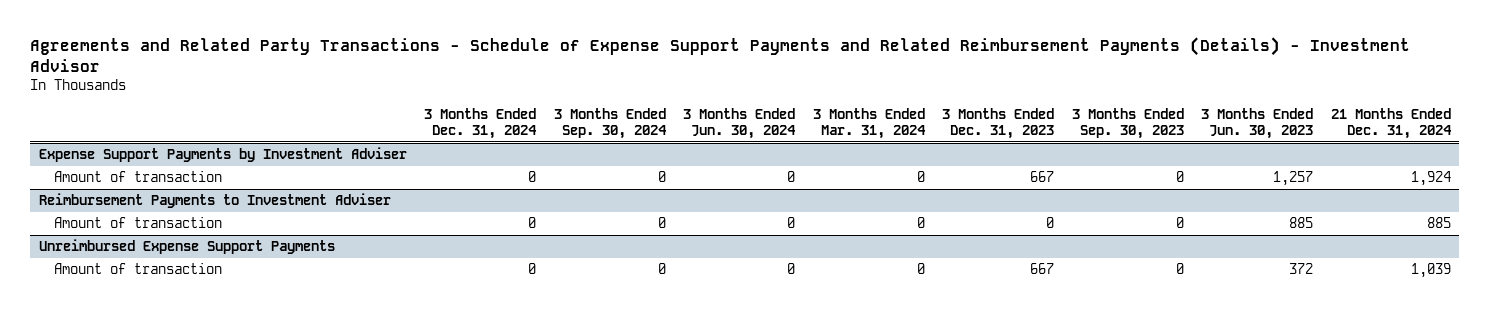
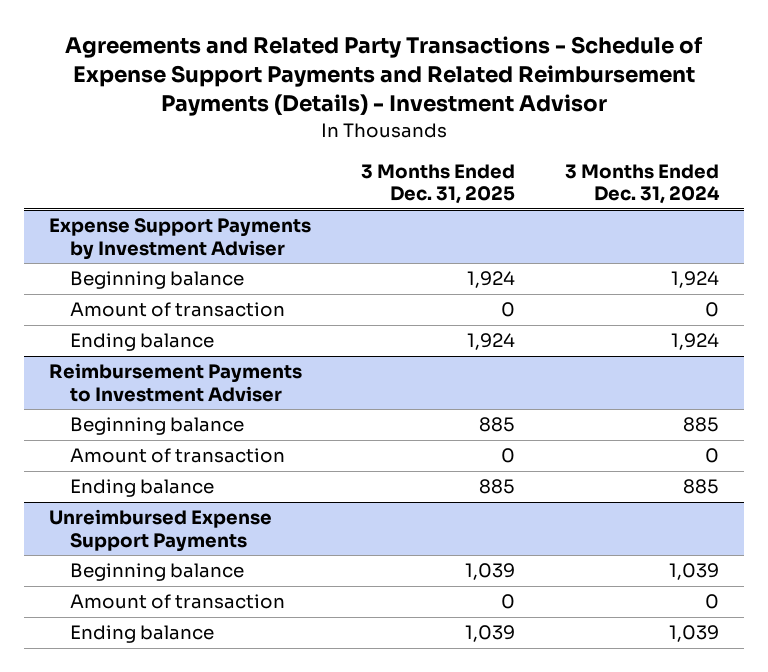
[553,108,667,139] 3 Months Ended Sep. 30, 2024 -> none
[683,108,797,139] 3 Months Ended Jun. 30, 2024 -> none
[812,108,926,139] 3 Months Ended Mar. 31, 2024 -> none
[942,108,1055,139] 3 Months Ended Dec. 31, 2023 -> none
[1071,108,1184,139] 3 Months Ended Sep. 30, 2023 -> none
[1201,108,1314,139] 3 Months Ended Jun. 30, 2023 -> none
[1330,108,1452,139] 21 Months Ended Dec. 31, 2024 -> none
none -> [361,163,516,204] 3 Months Ended Dec. 31, 2025
none -> [70,271,245,290] Beginning balance
none -> [70,333,215,352] Ending balance
none -> [70,417,245,436] Beginning balance
none -> [70,479,215,498] Ending balance
none -> [70,563,245,582] Beginning balance
none -> [70,625,215,644] Ending balance

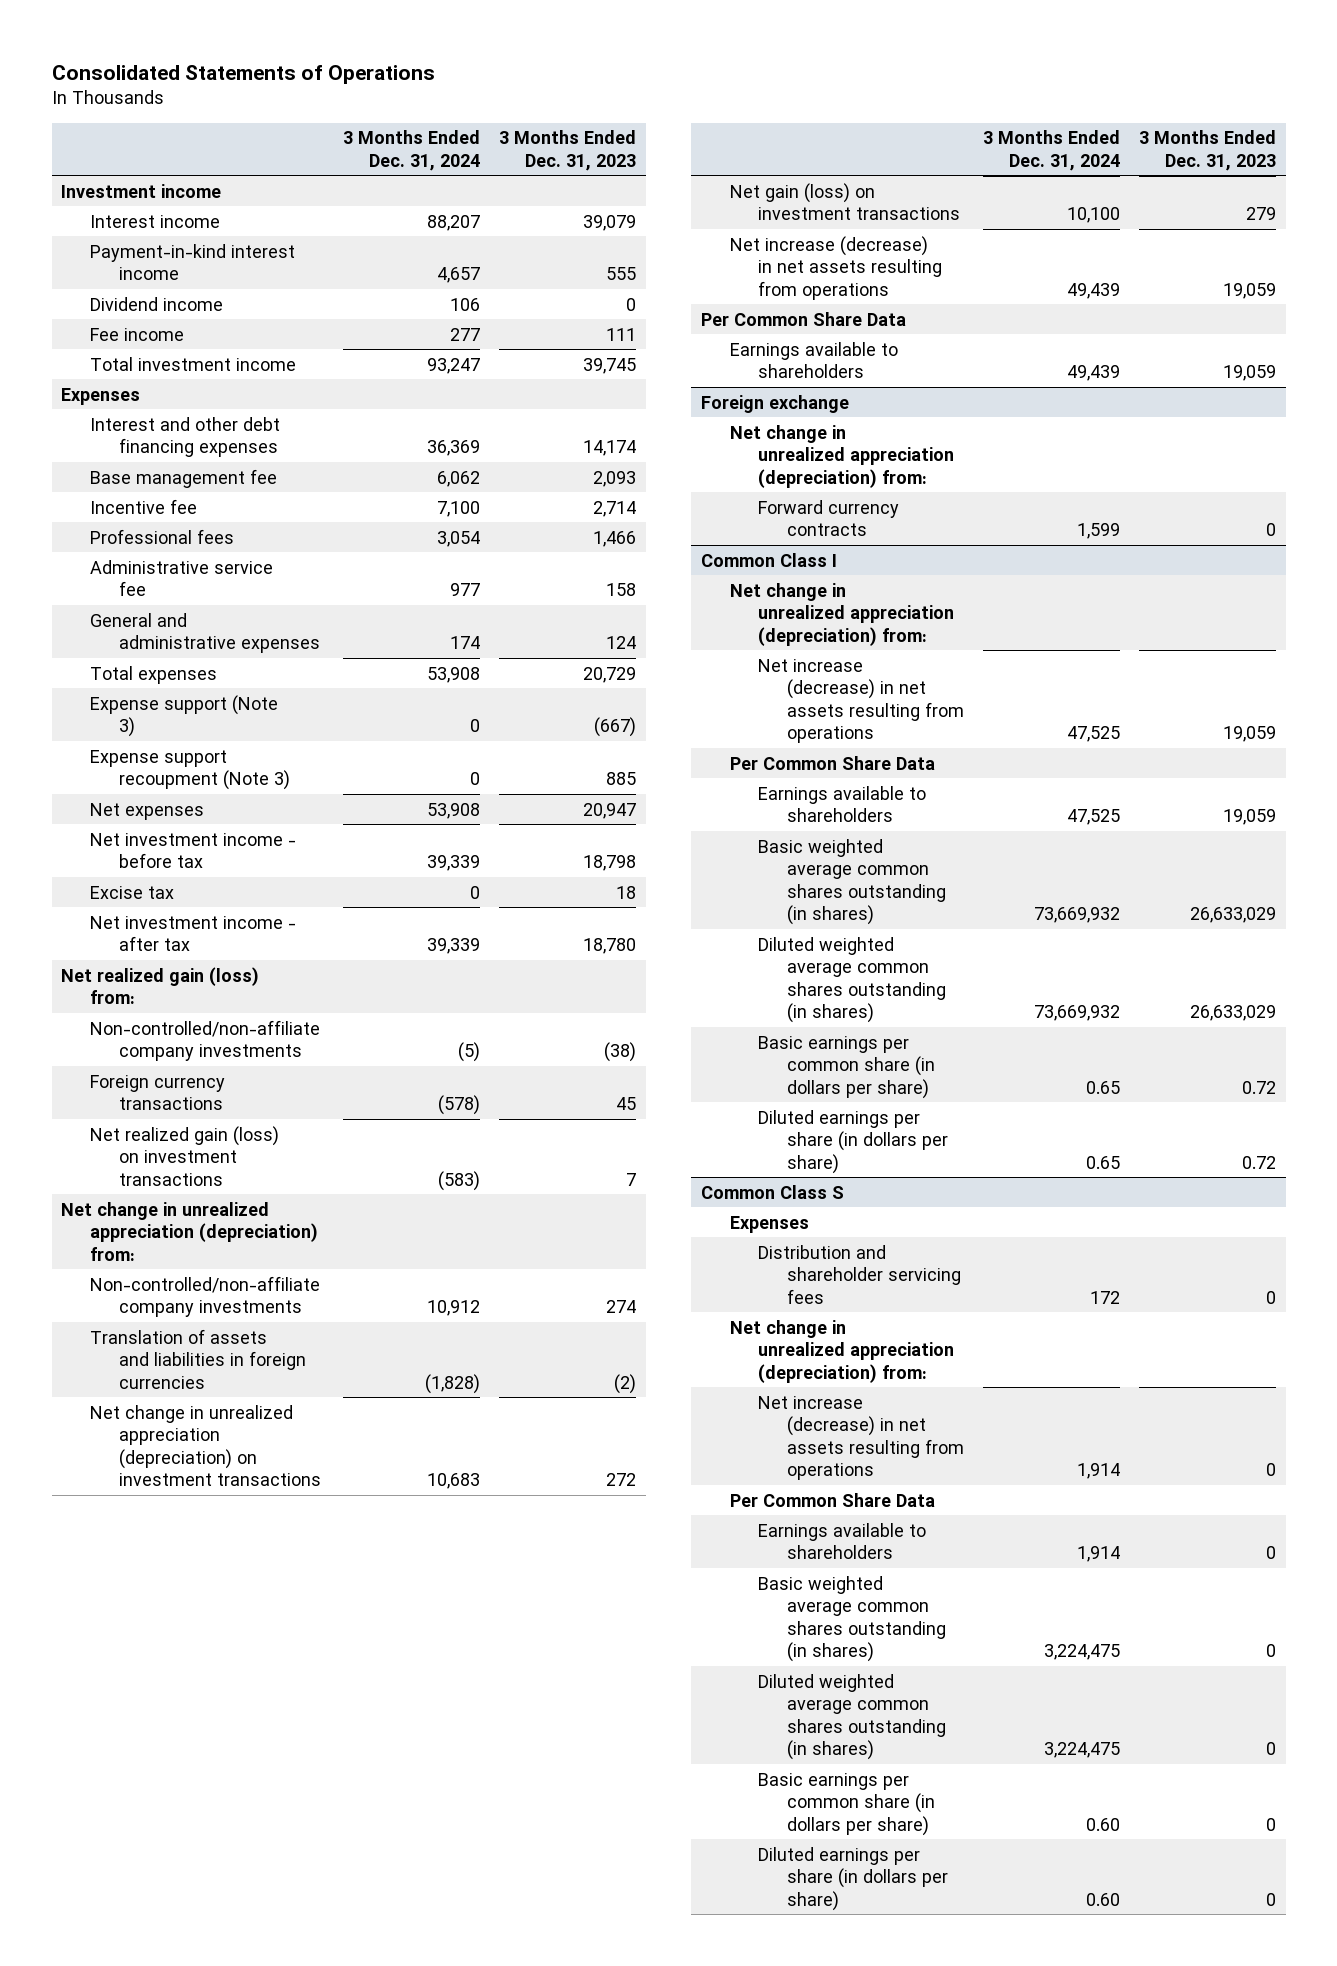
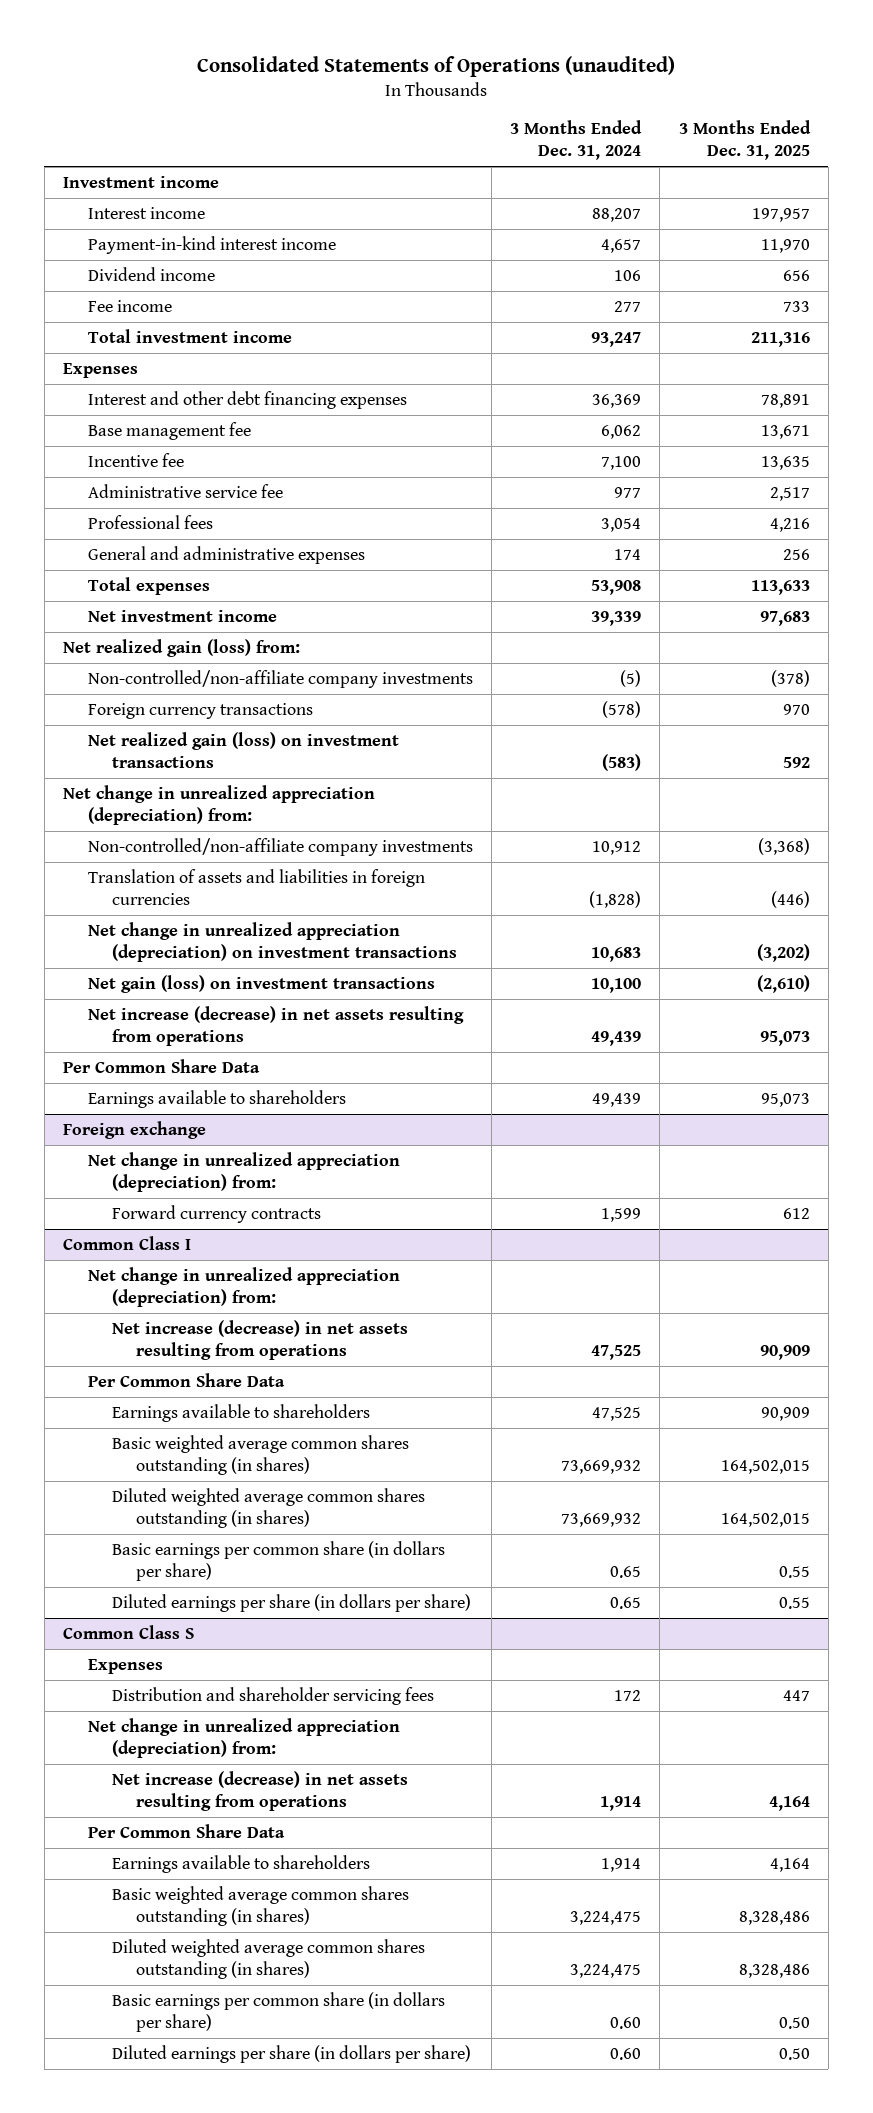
[51,64,435,84] Consolidated Statements of Operations -> [197,55,676,77] Consolidated Statements of Operations (unaudited)
[499,130,637,171] 3 Months Ended Dec. 31, 2023 -> none
none -> [678,120,811,161] 3 Months Ended Dec. 31, 2025
[89,528,234,544] Professional fees -> [87,514,213,529] Professional fees
[89,694,278,738] Expense support (Note 3) -> none
[89,749,290,791] Expense support recoupment (Note 3) -> none
[89,802,204,820] Net expenses -> none
[89,832,296,869] Net investment income - before tax -> none
[89,885,174,899] Excise tax -> none
[89,915,296,952] Net investment income - after tax -> [87,609,277,622] Net investment income

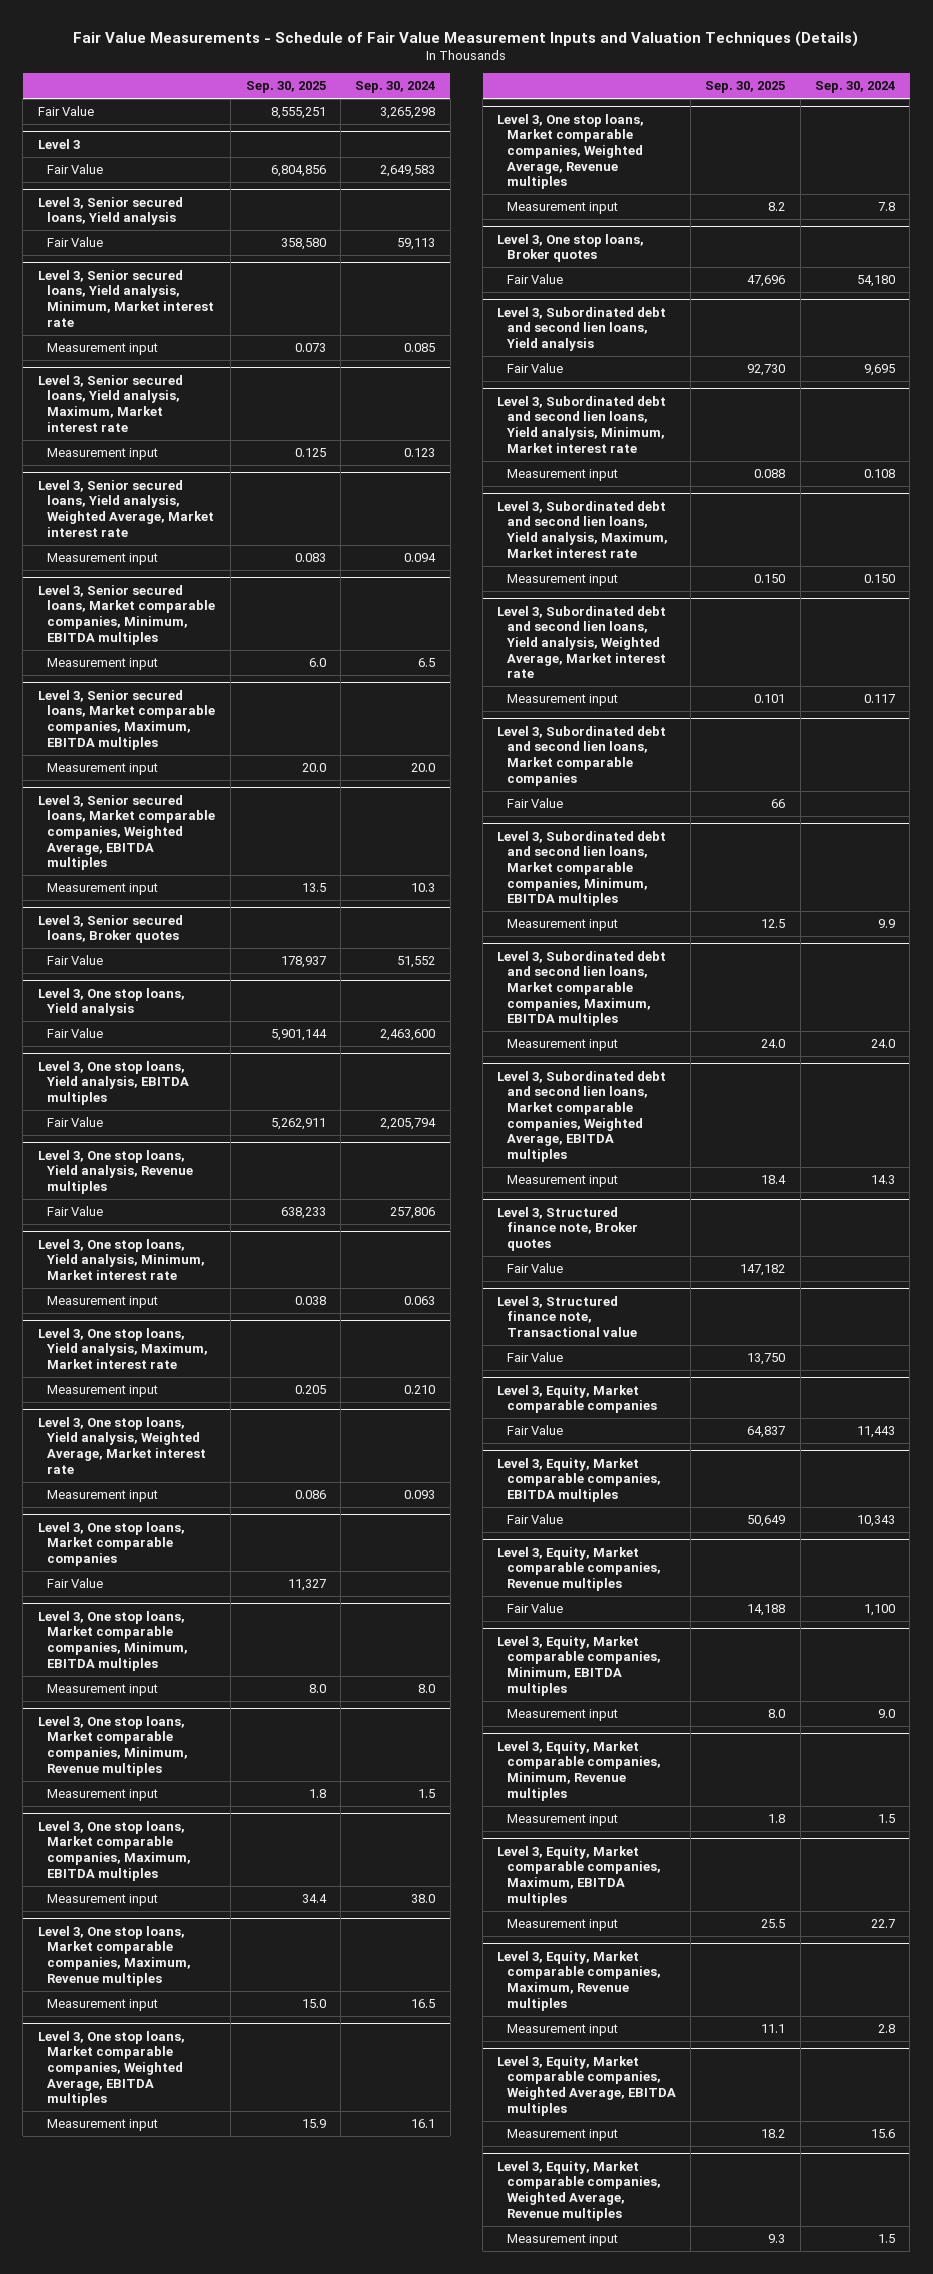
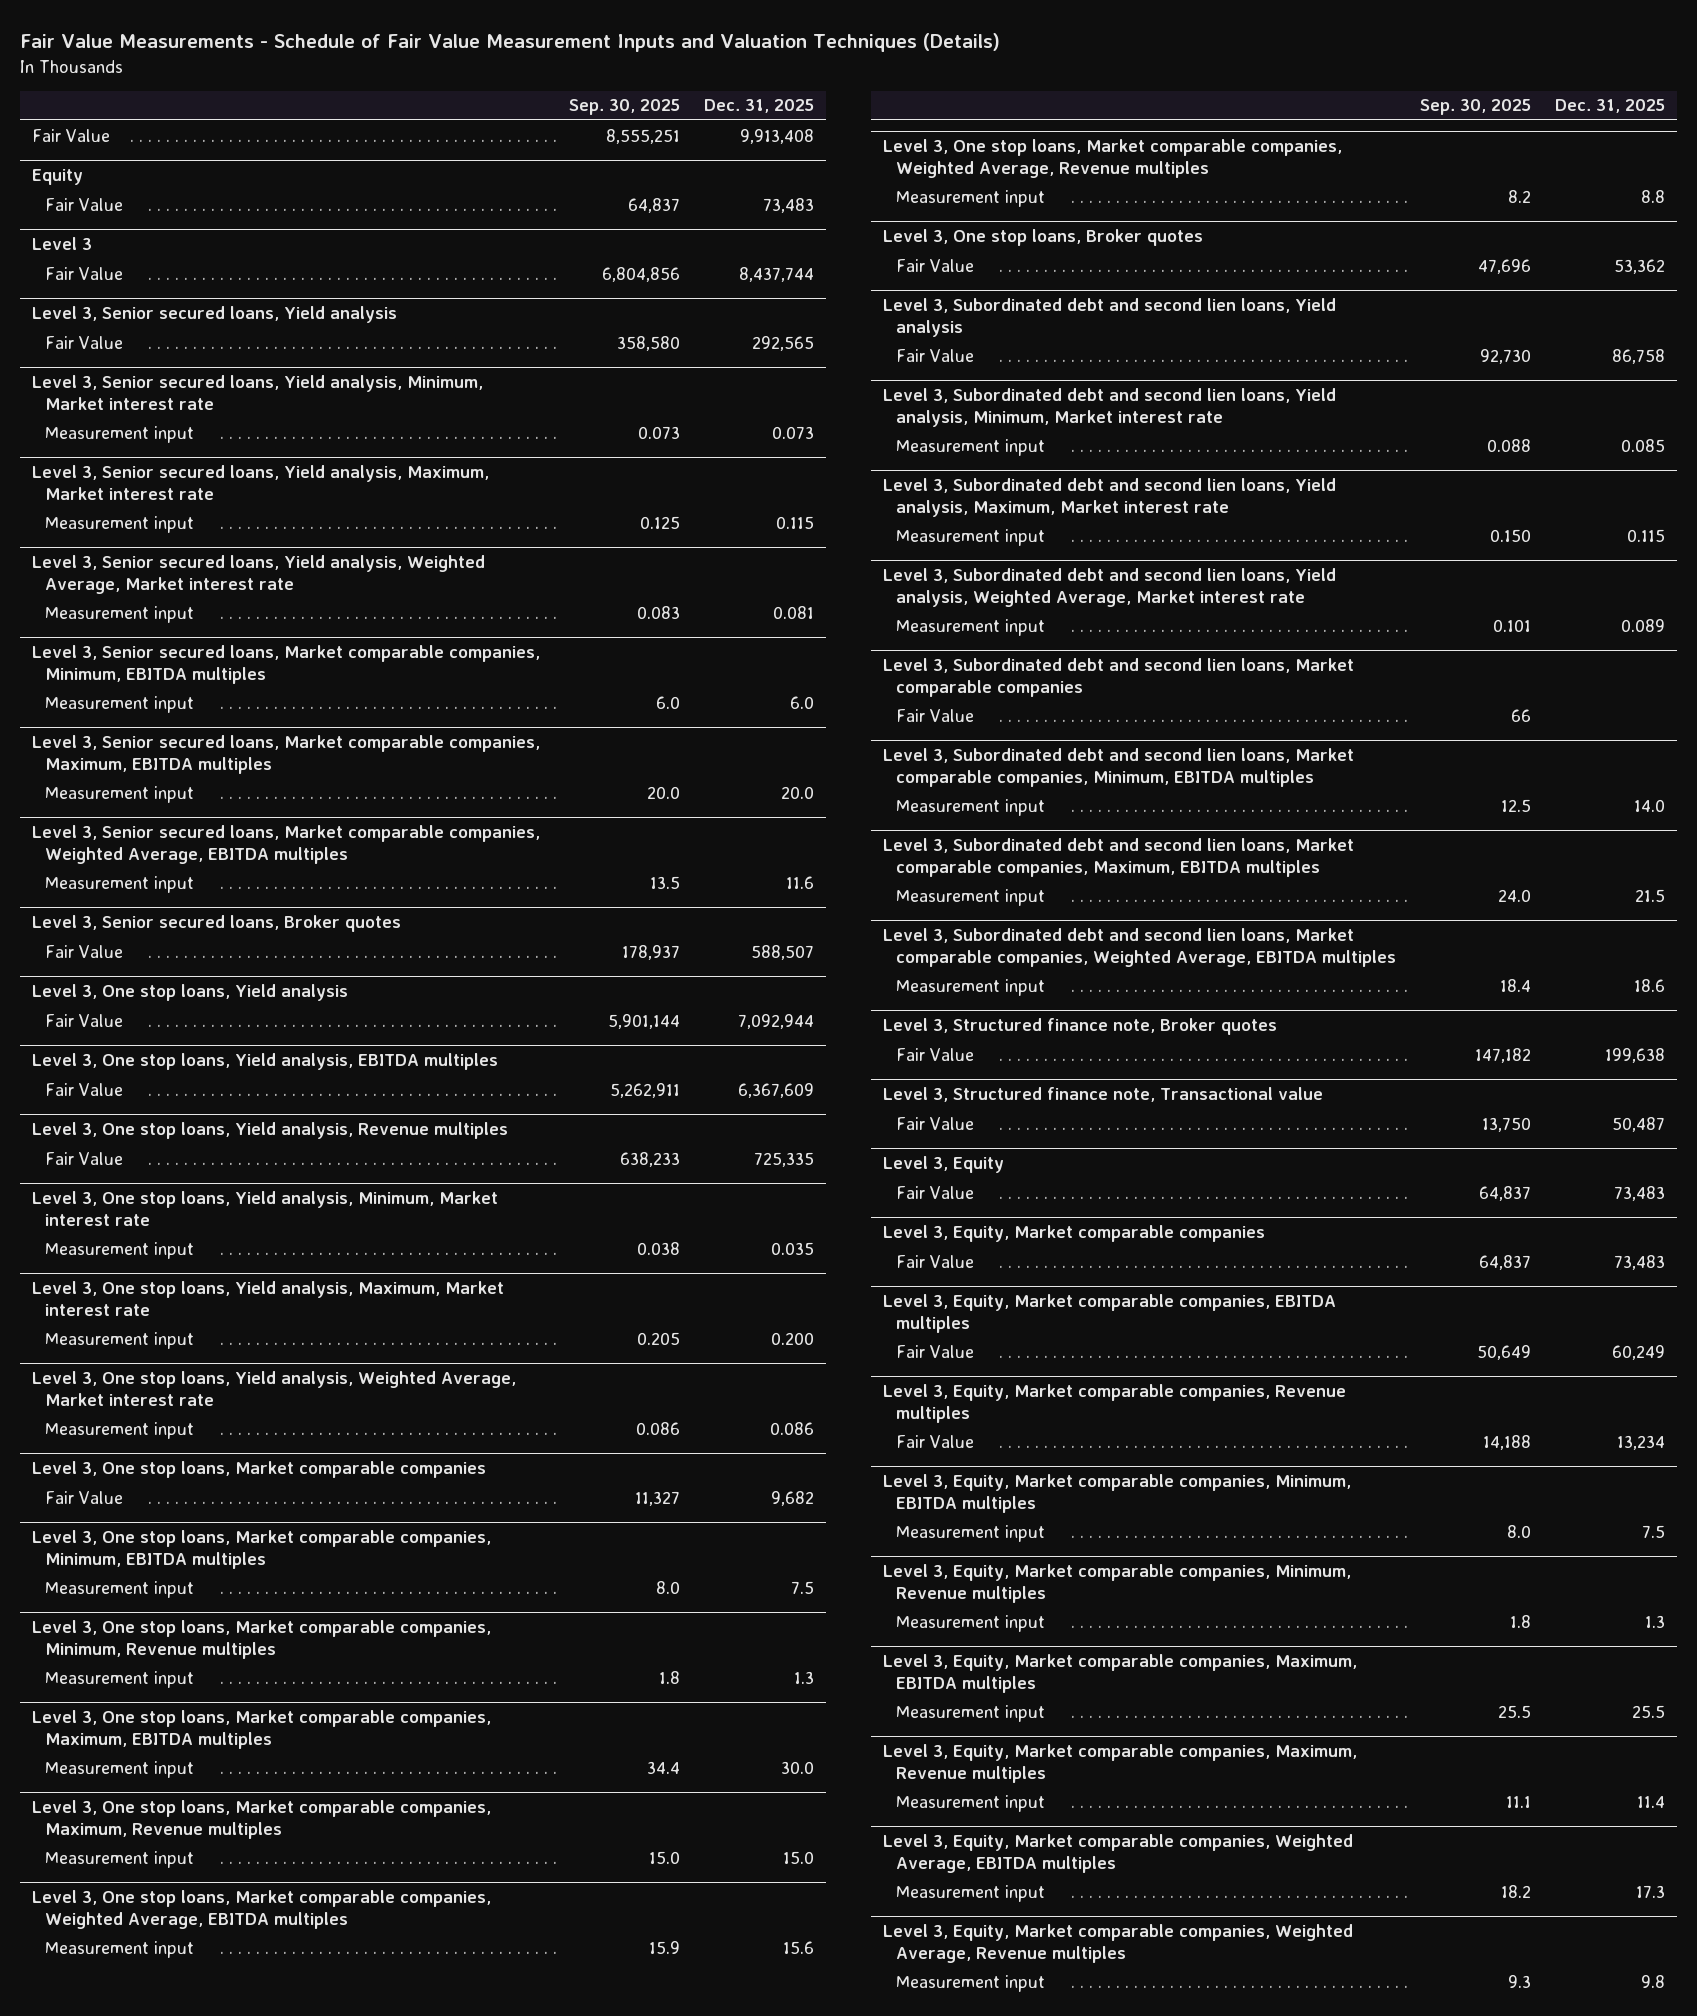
[355,81,436,94] Sep. 30, 2024 -> none
none -> [704,99,815,114] Dec. 31, 2025
none -> [32,169,84,186] Equity
none -> [45,197,124,211] Fair Value
none -> [882,1156,1004,1174] Level 3, Equity
none -> [895,1185,974,1199] Fair Value

